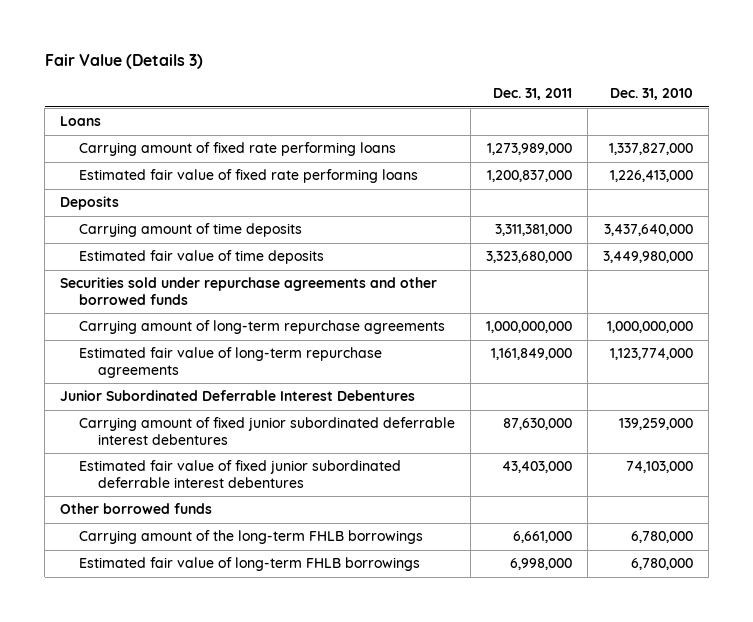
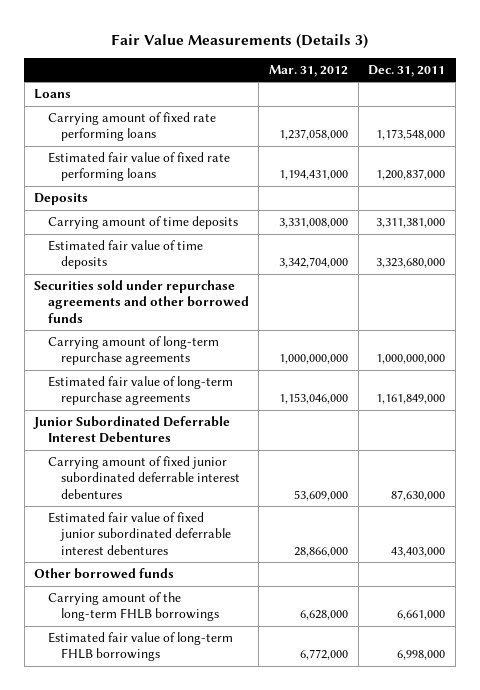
[44,54,203,70] Fair Value (Details 3) -> [110,33,368,49] Fair Value Measurements (Details 3)
[610,88,694,101] Dec. 31, 2010 -> none
none -> [268,65,348,78] Mar. 31, 2012
[487,143,573,156] 1,273,989,000 -> [376,129,446,141] 1,173,548,000

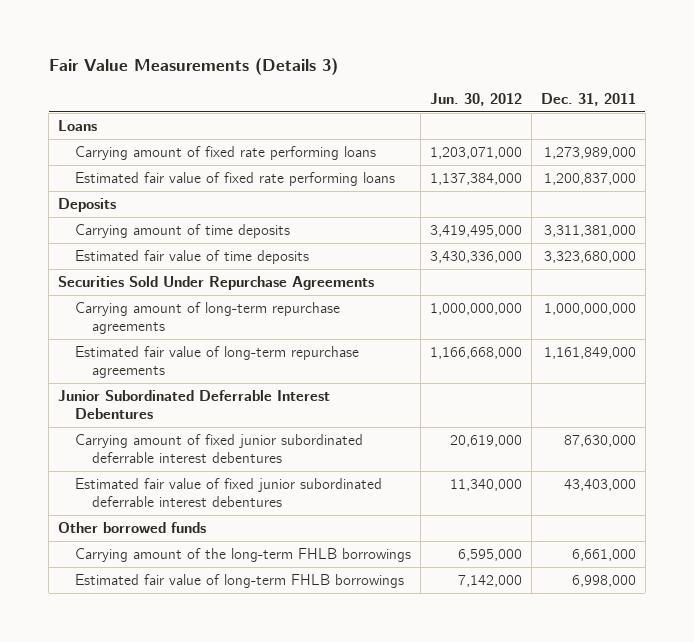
[268,65,348,78] Mar. 31, 2012 -> none
none -> [430,92,523,106] Jun. 30, 2012
[376,129,446,141] 1,173,548,000 -> [544,146,637,159] 1,273,989,000
[34,280,249,323] Securities sold under repurchase agreements and other borrowed funds -> [58,275,375,290] Securities Sold Under Repurchase Agreements

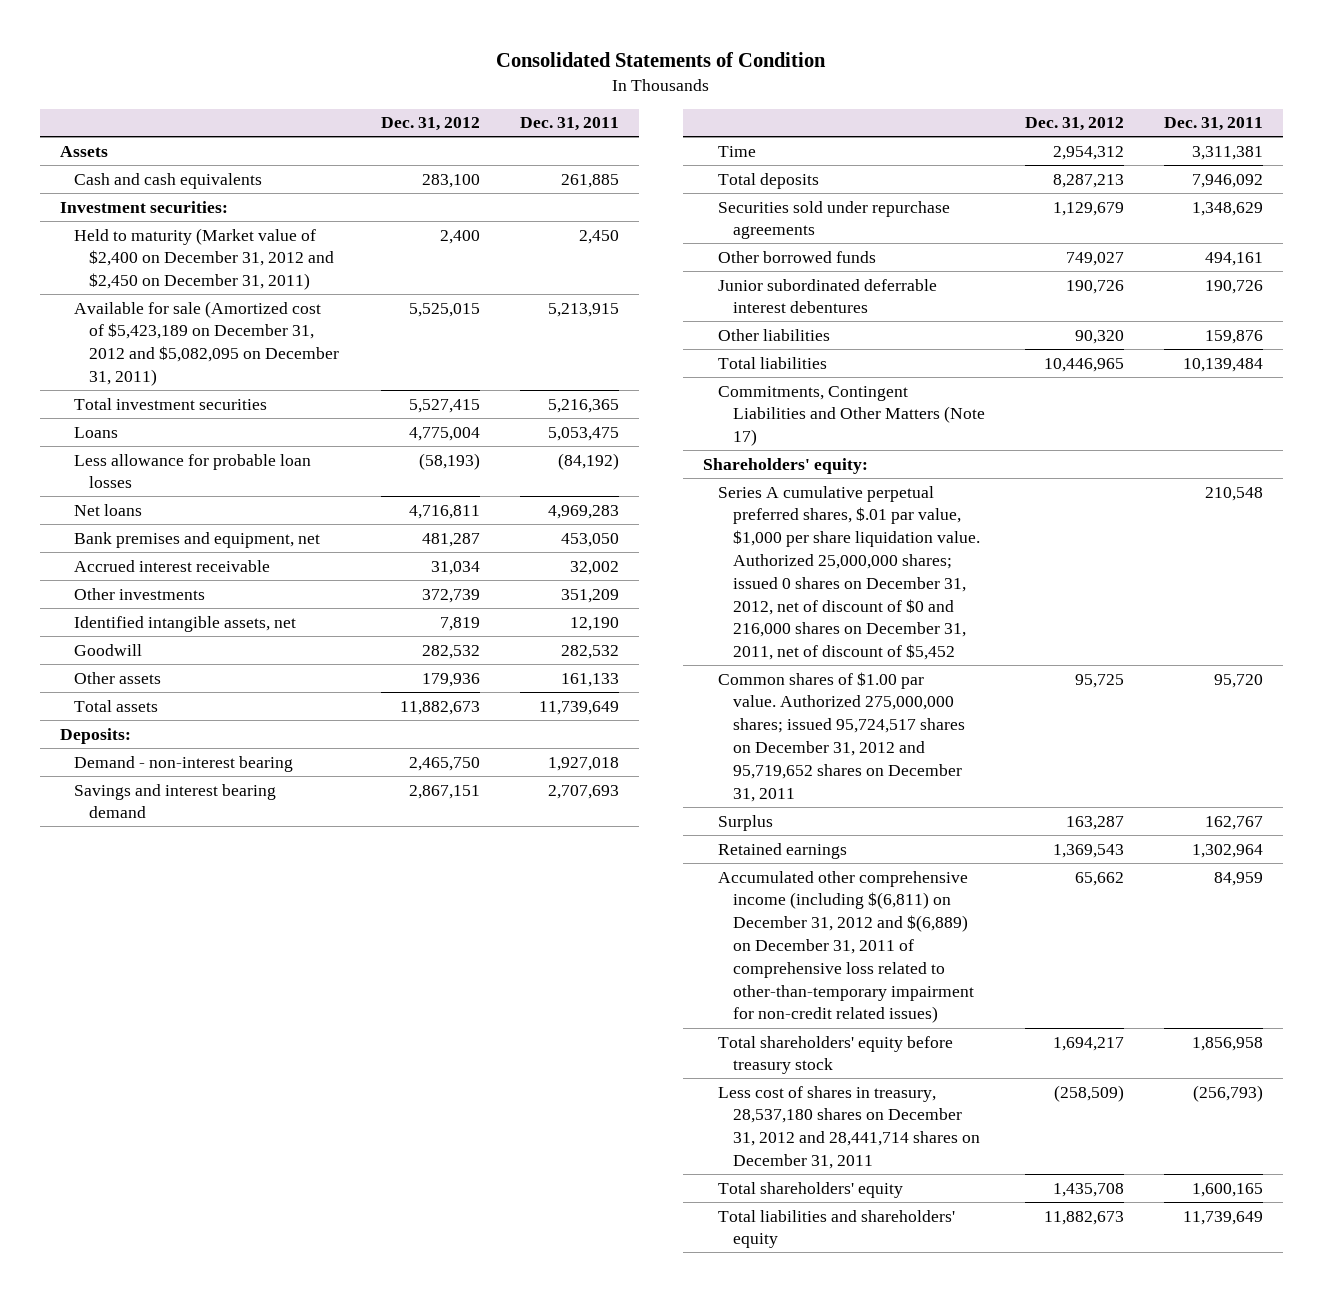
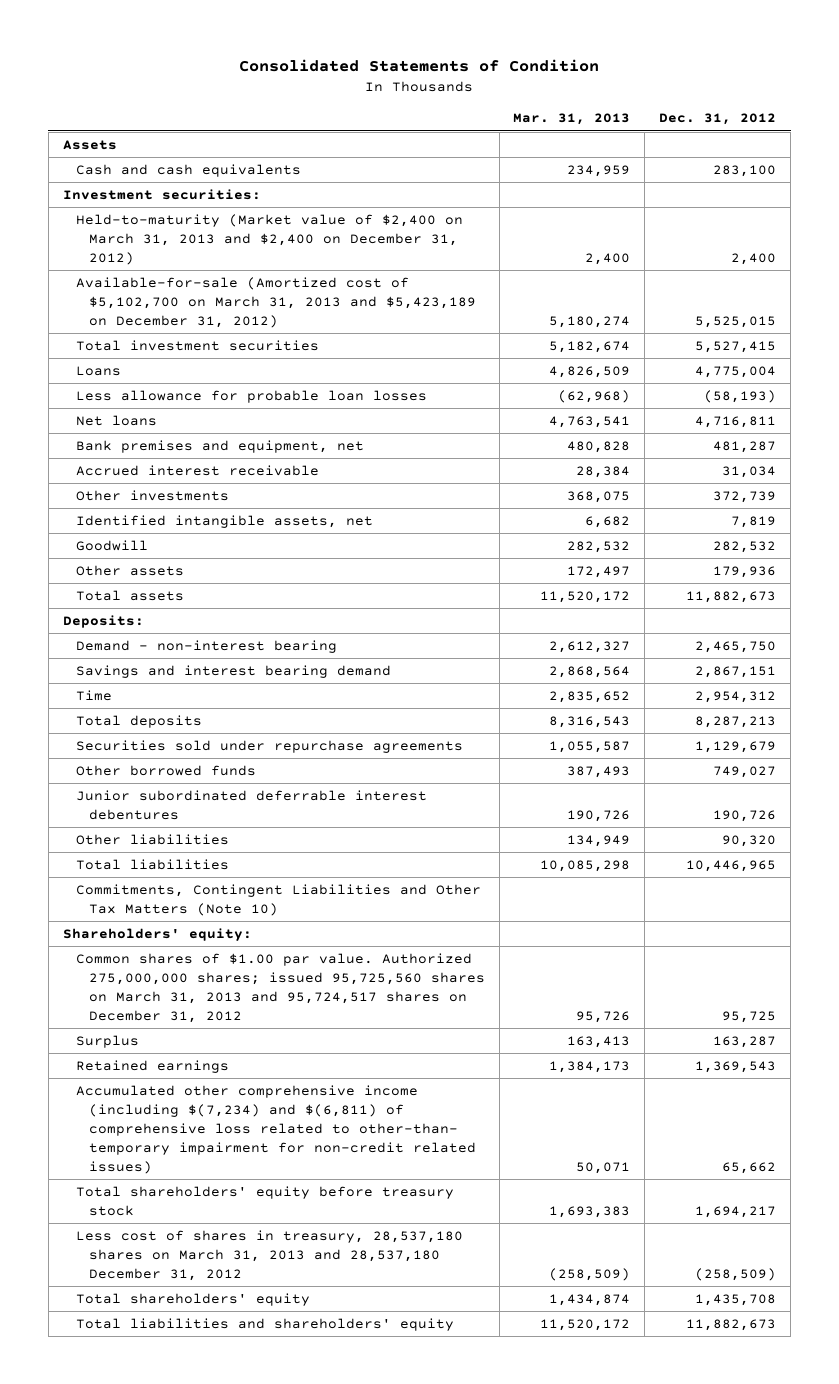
[520,117,620,132] Dec. 31, 2011 -> none
none -> [513,113,631,126] Mar. 31, 2013
[74,227,335,291] Held to maturity (Market value of $2,400 on December 31, 2012 and $2,450 on December 31, 2011) -> [75,213,463,265] Held-to-maturity (Market value of $2,400 on March 31, 2013 and $2,400 on December 31, 2012)
[74,300,340,386] Available for sale (Amortized cost of $5,423,189 on December 31, 2012 and $5,082,095 on December 31, 2011) -> [75,276,476,328] Available-for-sale (Amortized cost of $5,102,700 on March 31, 2013 and $5,423,189 on December 31, 2012)
[718,385,985,447] Commitments, Contingent Liabilities and Other Matters (Note 17) -> [75,883,481,916] Commitments, Contingent Liabilities and Other Tax Matters (Note 10)
[718,485,980,661] Series A cumulative perpetual preferred shares, $.01 par value, $1,000 per share liquidation value. Authorized 25,000,000 shares; issued 0 shares on December 31, 2012, net of discount of $0 and 216,000 shares on December 31, 2011, net of discount of $5,452 -> none
[718,671,965,802] Common shares of $1.00 par value. Authorized 275,000,000 shares; issued 95,724,517 shares on December 31, 2012 and 95,719,652 shares on December 31, 2011 -> [75,952,485,1023] Common shares of $1.00 par value. Authorized 275,000,000 shares; issued 95,725,560 shares on March 31, 2013 and 95,724,517 shares on December 31, 2012
[718,870,974,1024] Accumulated other comprehensive income (including $(6,811) on December 31, 2012 and $(6,889) on December 31, 2011 of comprehensive loss related to other-than-temporary impairment for non-credit related issues) -> [75,1084,476,1174] Accumulated other comprehensive income (including $(7,234) and $(6,811) of comprehensive loss related to other-than- temporary impairment for non-credit related issues)
[718,1085,980,1169] Less cost of shares in treasury, 28,537,180 shares on December 31, 2012 and 28,441,714 shares on December 31, 2011 -> [75,1229,463,1281] Less cost of shares in treasury, 28,537,180 shares on March 31, 2013 and 28,537,180 December 31, 2012

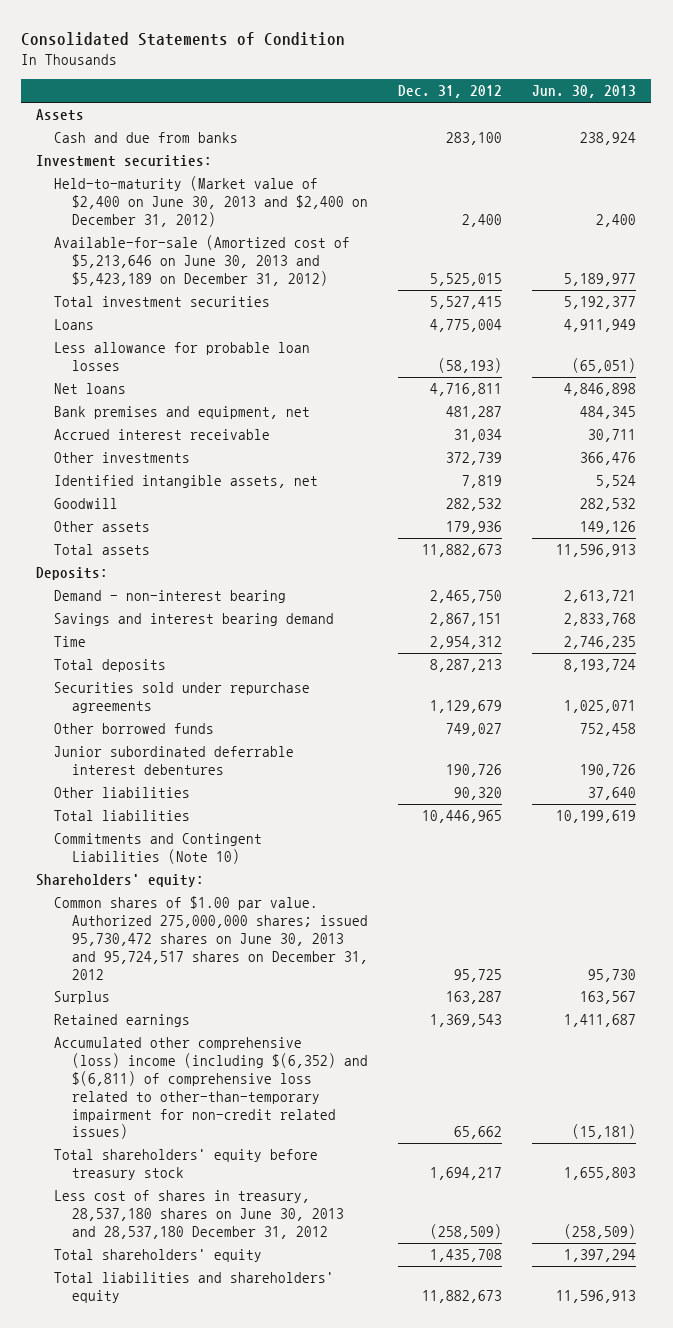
[513,113,631,126] Mar. 31, 2013 -> none
none -> [532,85,637,99] Jun. 30, 2013
[75,163,301,177] Cash and cash equivalents -> [54,132,239,144] Cash and due from banks
[75,213,463,265] Held-to-maturity (Market value of $2,400 on March 31, 2013 and $2,400 on December 31, 2012) -> [54,176,369,227] Held-to-maturity (Market value of $2,400 on June 30, 2013 and $2,400 on December 31, 2012)
[75,276,476,328] Available-for-sale (Amortized cost of $5,102,700 on March 31, 2013 and $5,423,189 on December 31, 2012) -> [54,235,351,286] Available-for-sale (Amortized cost of $5,213,646 on June 30, 2013 and $5,423,189 on December 31, 2012)
[75,883,481,916] Commitments, Contingent Liabilities and Other Tax Matters (Note 10) -> [54,833,263,865] Commitments and Contingent Liabilities (Note 10)
[75,952,485,1023] Common shares of $1.00 par value. Authorized 275,000,000 shares; issued 95,725,560 shares on March 31, 2013 and 95,724,517 shares on December 31, 2012 -> [54,896,369,980] Common shares of $1.00 par value. Authorized 275,000,000 shares; issued 95,730,472 shares on June 30, 2013 and 95,724,517 shares on December 31, 2012
[75,1084,476,1174] Accumulated other comprehensive income (including $(7,234) and $(6,811) of comprehensive loss related to other-than- temporary impairment for non-credit related issues) -> [54,1037,369,1140] Accumulated other comprehensive (loss) income (including $(6,352) and $(6,811) of comprehensive loss related to other-than-temporary impairment for non-credit related issues)
[75,1229,463,1281] Less cost of shares in treasury, 28,537,180 shares on March 31, 2013 and 28,537,180 December 31, 2012 -> [54,1190,345,1239] Less cost of shares in treasury, 28,537,180 shares on June 30, 2013 and 28,537,180 December 31, 2012

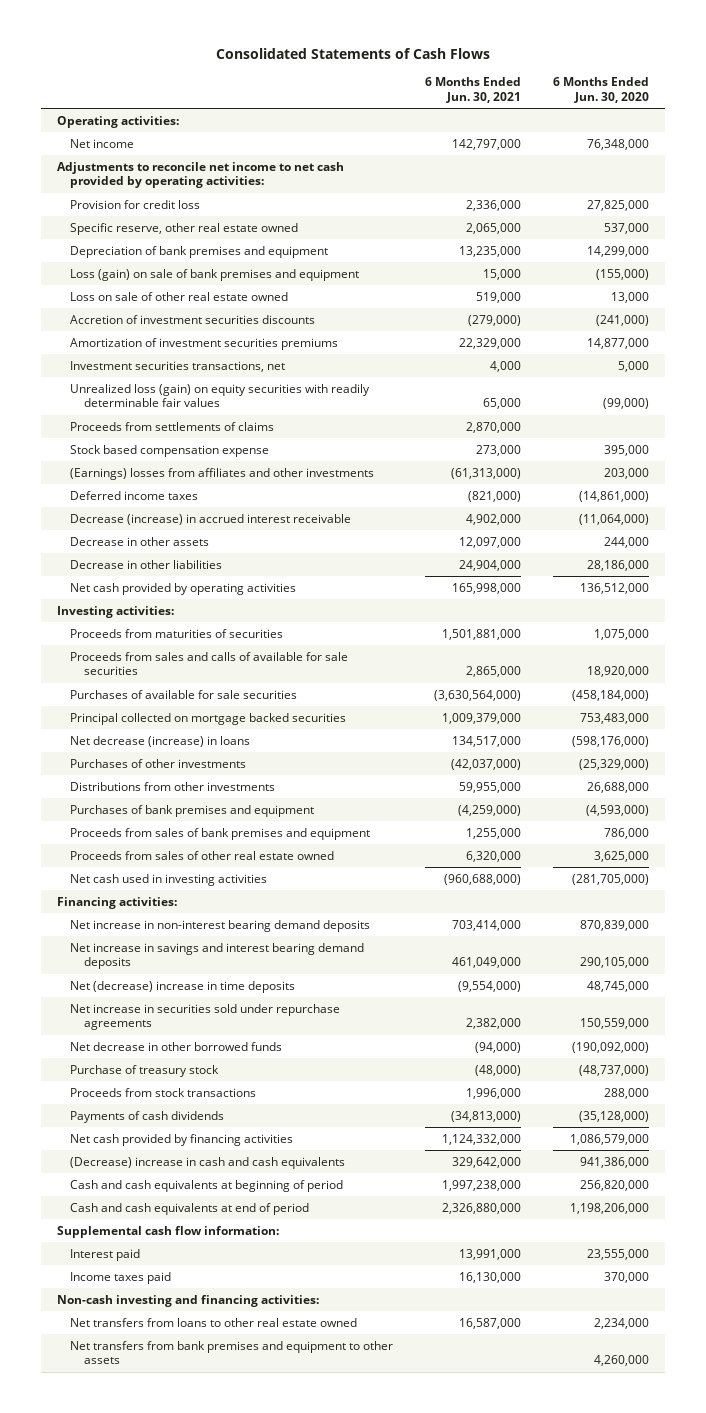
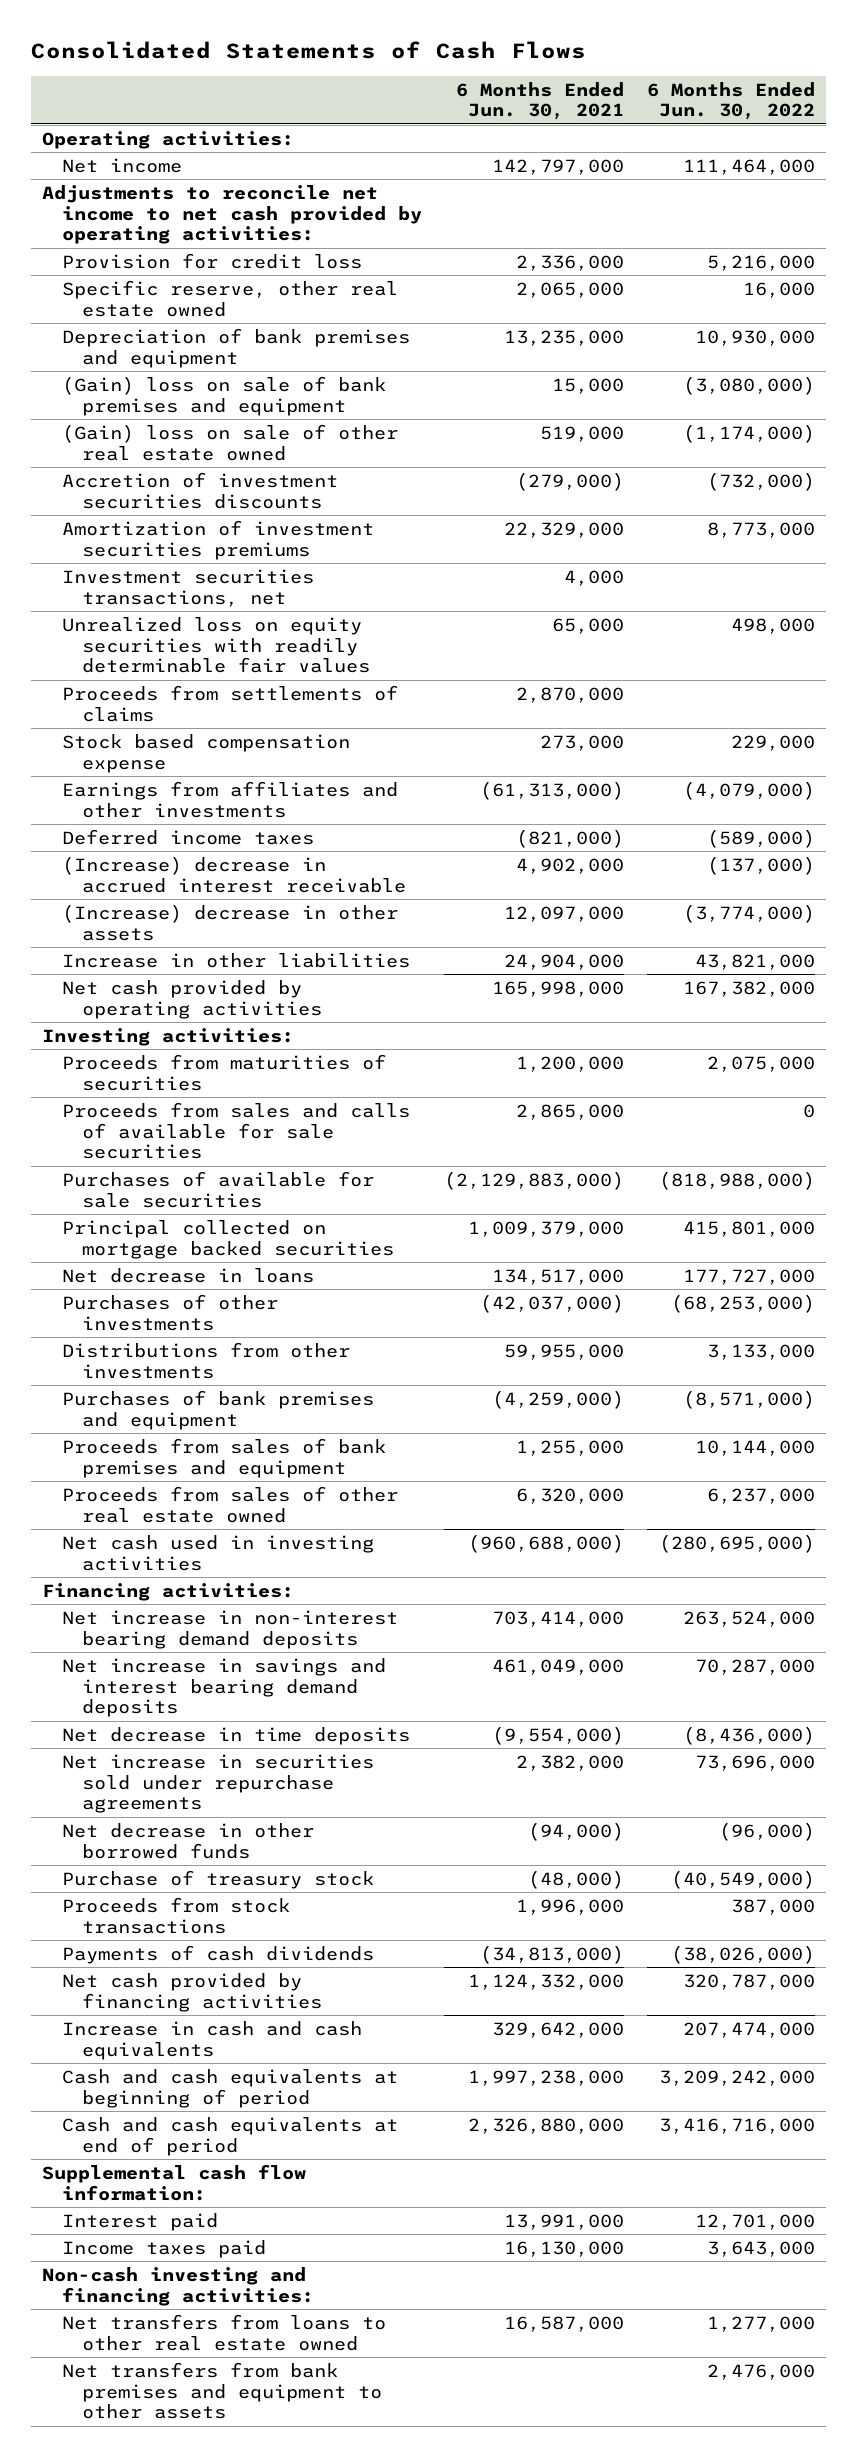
[553,77,650,104] 6 Months Ended Jun. 30, 2020 -> none
none -> [646,81,815,121] 6 Months Ended Jun. 30, 2022
[70,268,360,281] Loss (gain) on sale of bank premises and equipment -> [61,375,386,416] (Gain) loss on sale of bank premises and equipment
[70,291,289,301] Loss on sale of other real estate owned -> [61,423,398,461] (Gain) loss on sale of other real estate owned
[70,383,371,408] Unrealized loss (gain) on equity securities with readily determinable fair values -> [61,616,370,674] Unrealized loss on equity securities with readily determinable fair values
[70,467,375,480] (Earnings) losses from affiliates and other investments -> [61,780,398,818] Earnings from affiliates and other investments
[70,513,352,525] Decrease (increase) in accrued interest receivable -> [61,855,406,893] (Increase) decrease in accrued interest receivable
[70,536,210,546] Decrease in other assets -> [61,903,398,941] (Increase) decrease in other assets
[70,559,223,569] Decrease in other liabilities -> [61,952,410,968] Increase in other liabilities
[442,628,522,640] 1,501,881,000 -> [516,1055,625,1072] 1,200,000
[434,689,522,701] (3,630,564,000) -> [444,1170,625,1190] (2,129,883,000)
[70,735,251,747] Net decrease (increase) in loans -> [61,1267,314,1283] Net decrease in loans
[70,980,296,993] Net (decrease) increase in time deposits -> [61,1726,410,1745] Net decrease in time deposits
[70,1156,346,1169] (Decrease) increase in cash and cash equivalents -> [61,2020,362,2060] Increase in cash and cash equivalents

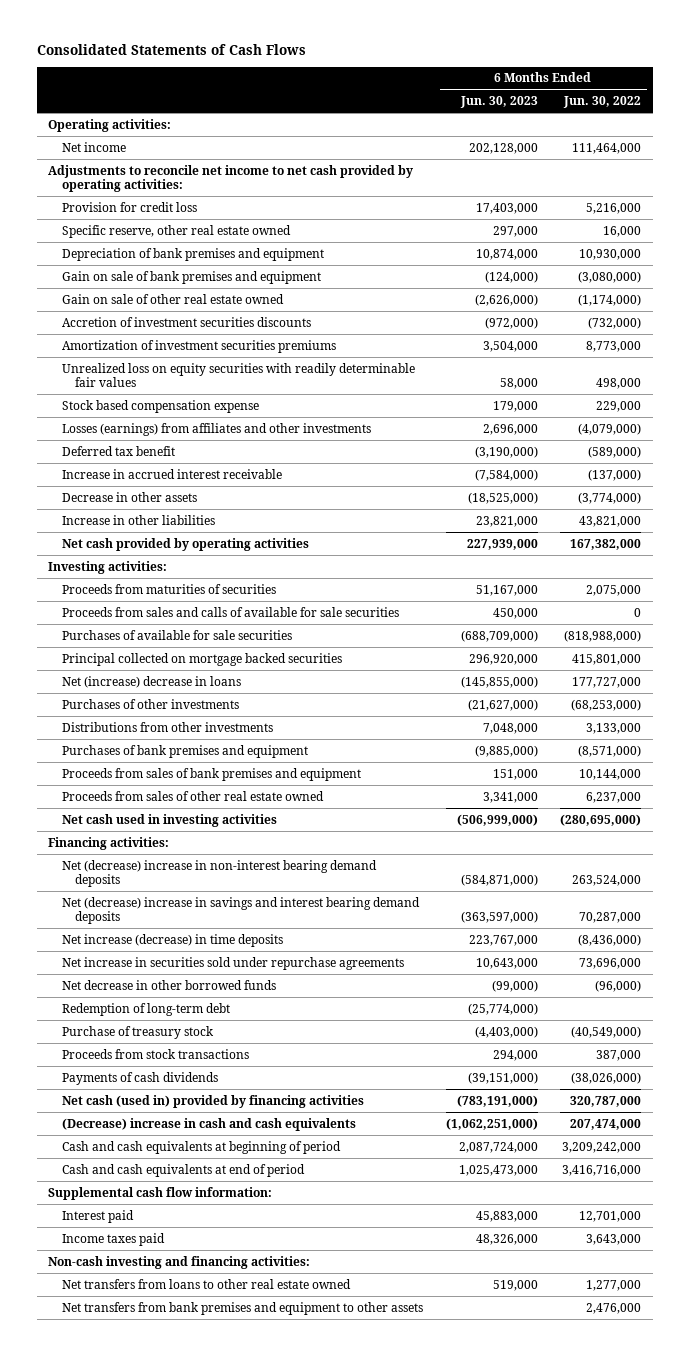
[456,81,625,121] 6 Months Ended Jun. 30, 2021 -> none
none -> [459,96,538,109] Jun. 30, 2023
[61,375,386,416] (Gain) loss on sale of bank premises and equipment -> [61,270,321,284] Gain on sale of bank premises and equipment
[61,423,398,461] (Gain) loss on sale of other real estate owned -> [61,293,284,304] Gain on sale of other real estate owned
[61,568,314,607] Investment securities transactions, net -> none
[61,684,398,722] Proceeds from settlements of claims -> none
[61,780,398,818] Earnings from affiliates and other investments -> [61,422,371,436] Losses (earnings) from affiliates and other investments
[61,828,314,845] Deferred income taxes -> [61,445,175,456] Deferred tax benefit
[61,855,406,893] (Increase) decrease in accrued interest receivable -> [61,468,282,479] Increase in accrued interest receivable
[61,903,398,941] (Increase) decrease in other assets -> [61,491,197,502] Decrease in other assets
[61,1267,314,1283] Net decrease in loans -> [61,675,241,688] Net (increase) decrease in loans
[61,1609,398,1649] Net increase in non-interest bearing demand deposits -> [61,859,377,888] Net (decrease) increase in non-interest bearing demand deposits
[61,1657,386,1718] Net increase in savings and interest bearing demand deposits -> [61,896,420,925] Net (decrease) increase in savings and interest bearing demand deposits
[61,1726,410,1745] Net decrease in time deposits -> [61,933,283,947] Net increase (decrease) in time deposits
none -> [61,1002,230,1016] Redemption of long-term debt
[61,1972,322,2012] Net cash provided by financing activities -> [61,1094,364,1108] Net cash (used in) provided by financing activities
[61,2020,362,2060] Increase in cash and cash equivalents -> [61,1117,356,1131] (Decrease) increase in cash and cash equivalents

